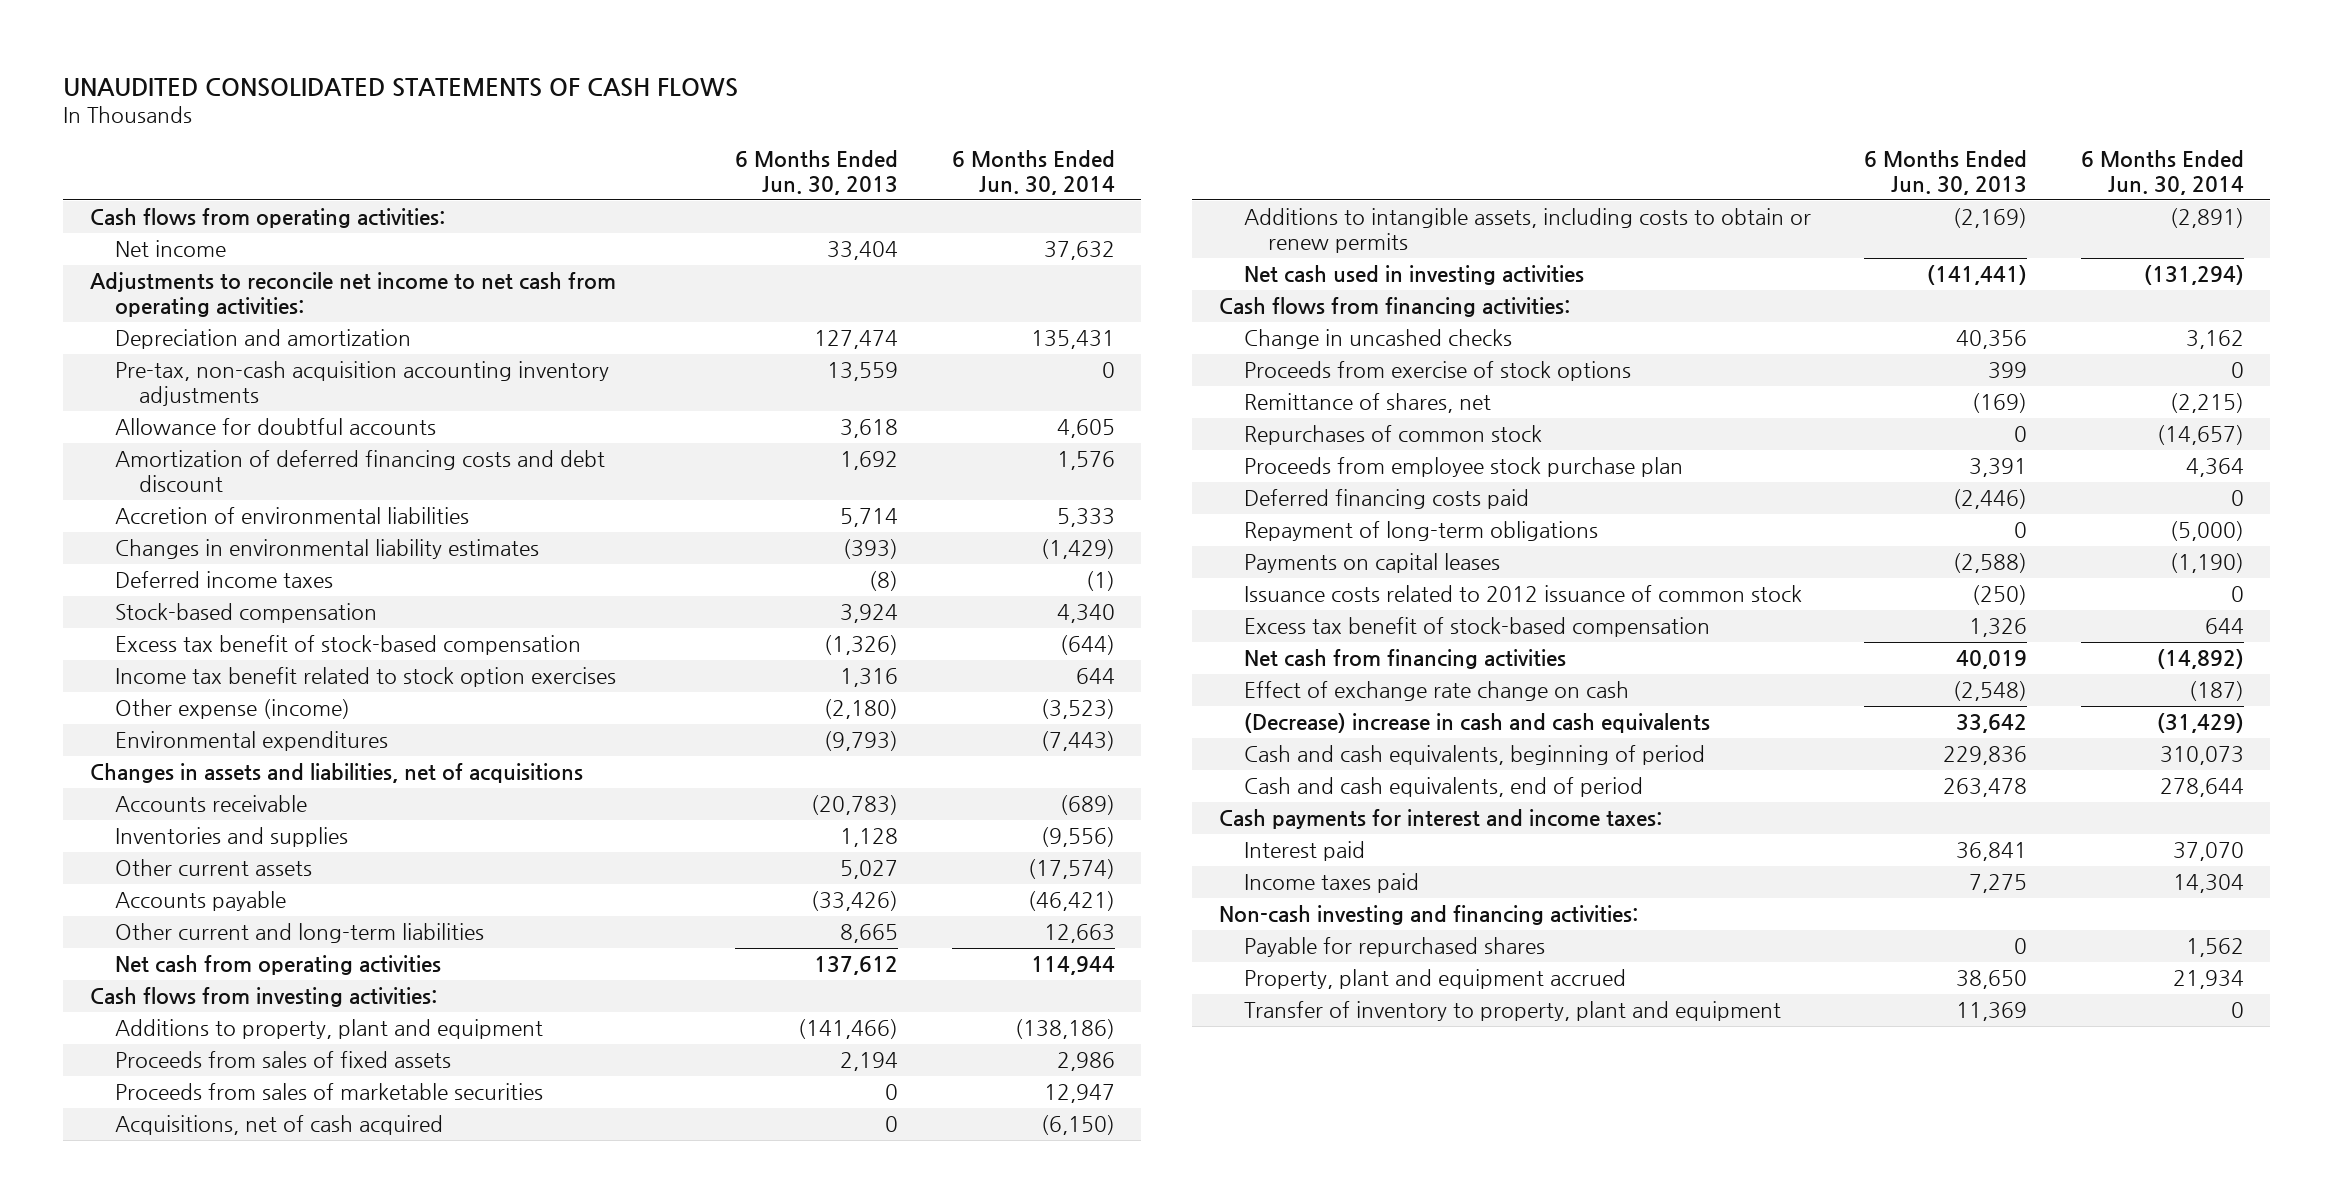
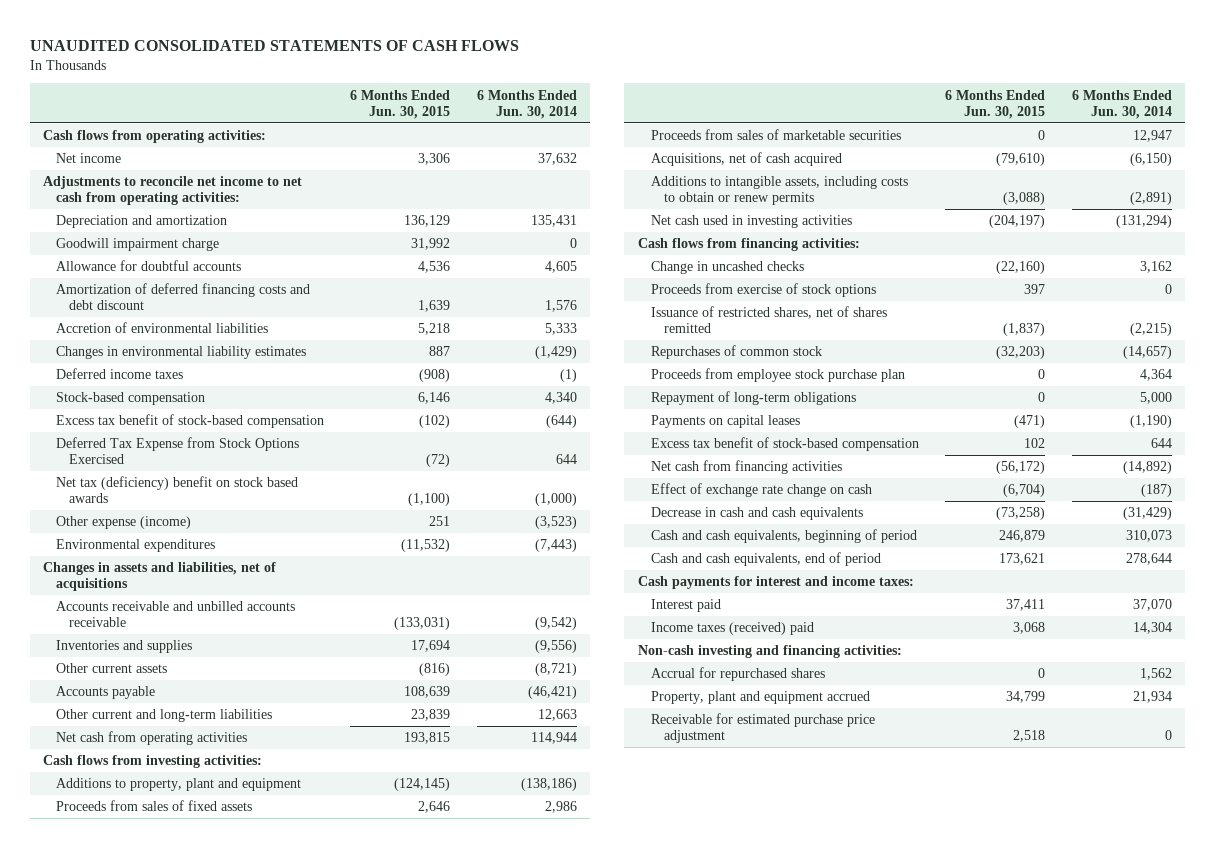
[735,149,899,195] 6 Months Ended Jun. 30, 2013 -> none
none -> [350,89,451,119] 6 Months Ended Jun. 30, 2015
[114,360,609,407] Pre-tax, non-cash acquisition accounting inventory adjustments -> none
none -> [55,238,219,252] Goodwill impairment charge
[114,666,616,687] Income tax benefit related to stock option exercises -> [55,437,299,465] Deferred Tax Expense from Stock Options Exercised
none -> [55,476,298,504] Net tax (deficiency) benefit on stock based awards
[114,794,307,812] Accounts receivable -> [55,601,295,628] Accounts receivable and unbilled accounts receivable
[1059,794,1115,815] (689) -> [534,617,577,631] (9,542)
[1027,858,1115,879] (17,574) -> [534,663,577,677] (8,721)
[1243,392,1491,413] Remittance of shares, net -> [650,306,887,334] Issuance of restricted shares, net of shares remitted
[1243,488,1529,509] Deferred financing costs paid -> none
[2169,520,2244,541] (5,000) -> [1139,392,1172,405] 5,000
[1243,584,1802,602] Issuance costs related to 2012 issuance of common stock -> none
[1243,712,1710,733] (Decrease) increase in cash and cash equivalents -> [650,507,863,521] Decrease in cash and cash equivalents
[1243,872,1419,893] Income taxes paid -> [650,622,814,636] Income taxes (received) paid
[1243,936,1545,957] Payable for repurchased shares -> [650,667,825,682] Accrual for repurchased shares
[1243,1000,1781,1021] Transfer of inventory to property, plant and equipment -> none
none -> [650,713,875,744] Receivable for estimated purchase price adjustment

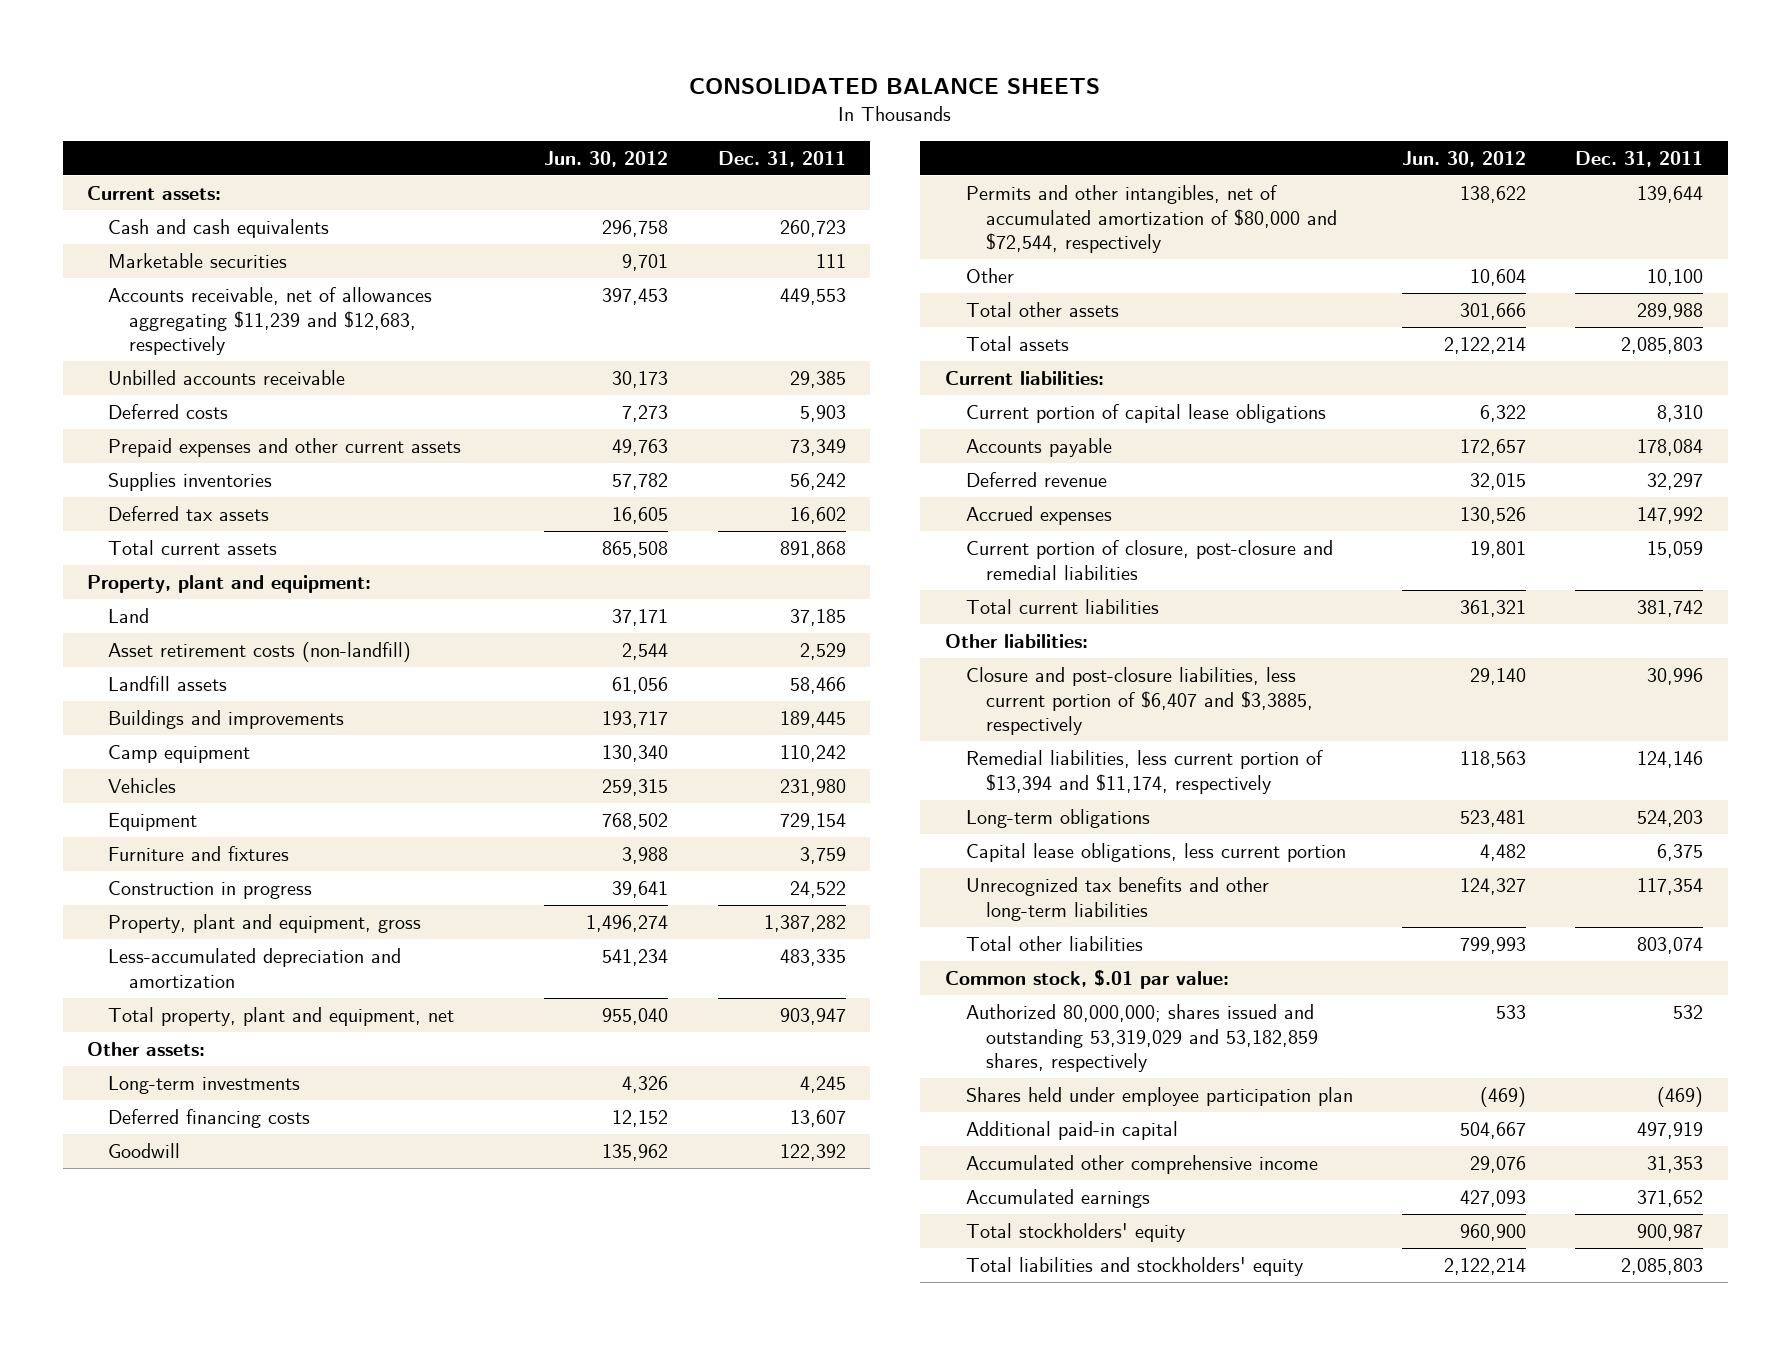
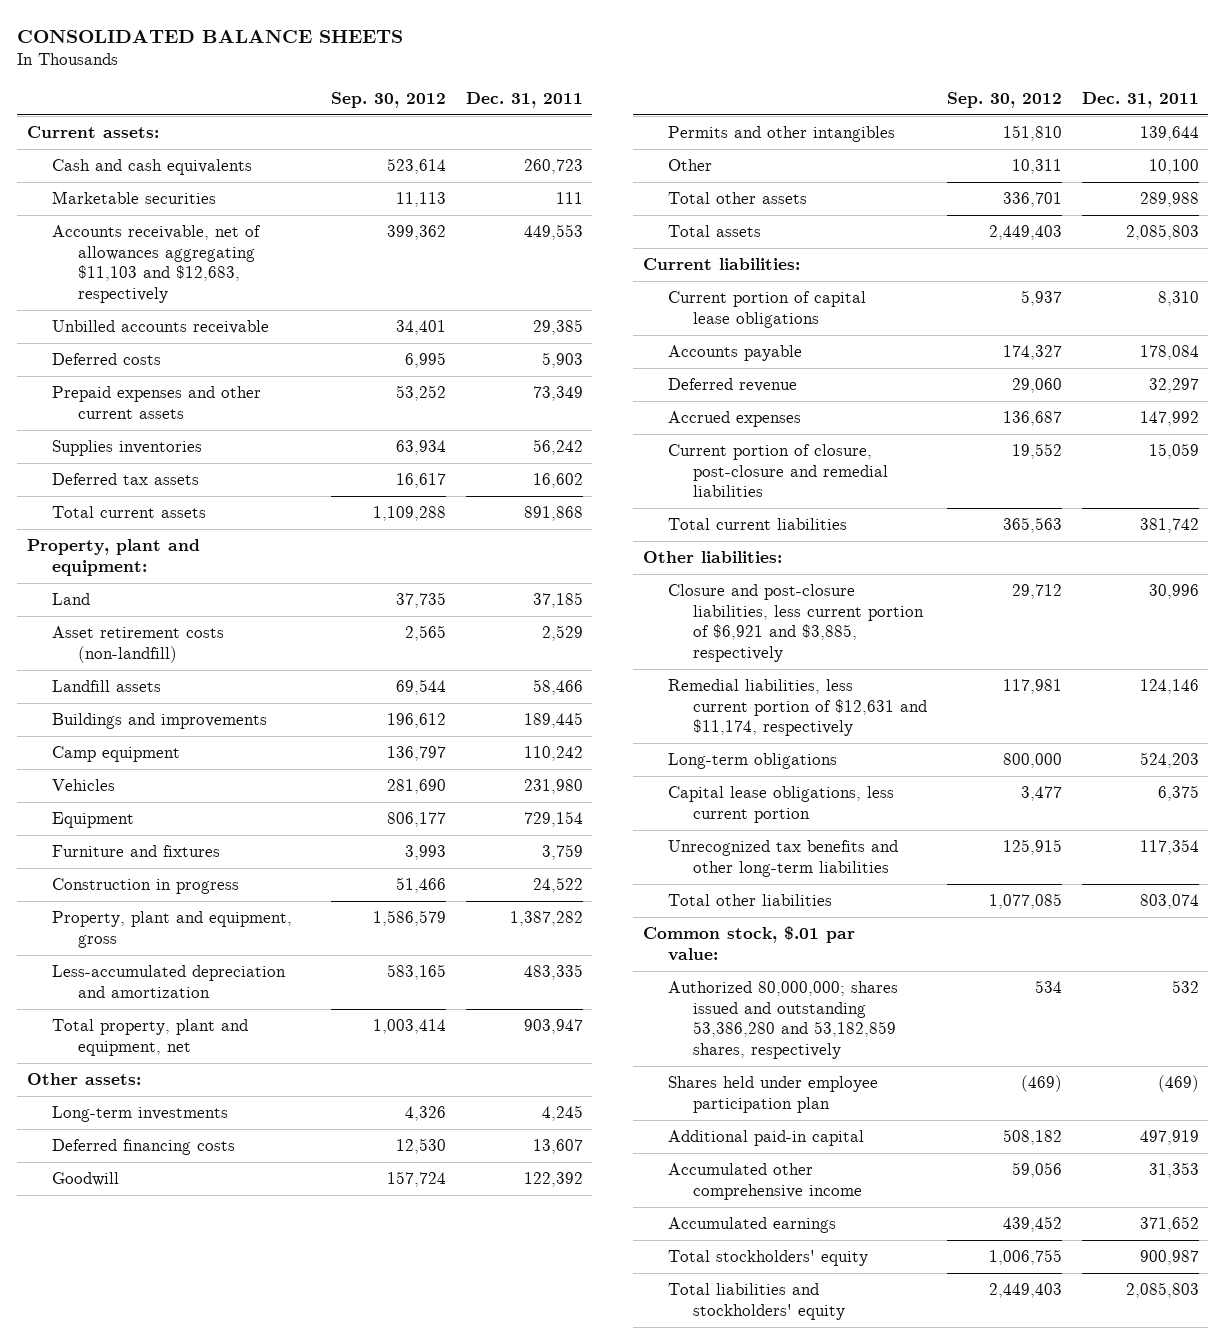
[544,150,669,167] Jun. 30, 2012 -> none
none -> [331,91,447,108] Sep. 30, 2012
[108,286,433,356] Accounts receivable, net of allowances aggregating $11,239 and $12,683, respectively -> [52,225,262,303] Accounts receivable, net of allowances aggregating $11,103 and $12,683, respectively
[965,184,1338,254] Permits and other intangibles, net of accumulated amortization of $80,000 and $72,544, respectively -> [668,126,896,143] Permits and other intangibles
[965,666,1314,736] Closure and post-closure liabilities, less current portion of $6,407 and $3,3885, respectively -> [668,584,925,662] Closure and post-closure liabilities, less current portion of $6,921 and $3,885, respectively
[965,749,1323,794] Remedial liabilities, less current portion of $13,394 and $11,174, respectively -> [668,679,928,737] Remedial liabilities, less current portion of $12,631 and $11,174, respectively
[965,1003,1319,1073] Authorized 80,000,000; shares issued and outstanding 53,319,029 and 53,182,859 shares, respectively -> [668,981,899,1059] Authorized 80,000,000; shares issued and outstanding 53,386,280 and 53,182,859 shares, respectively

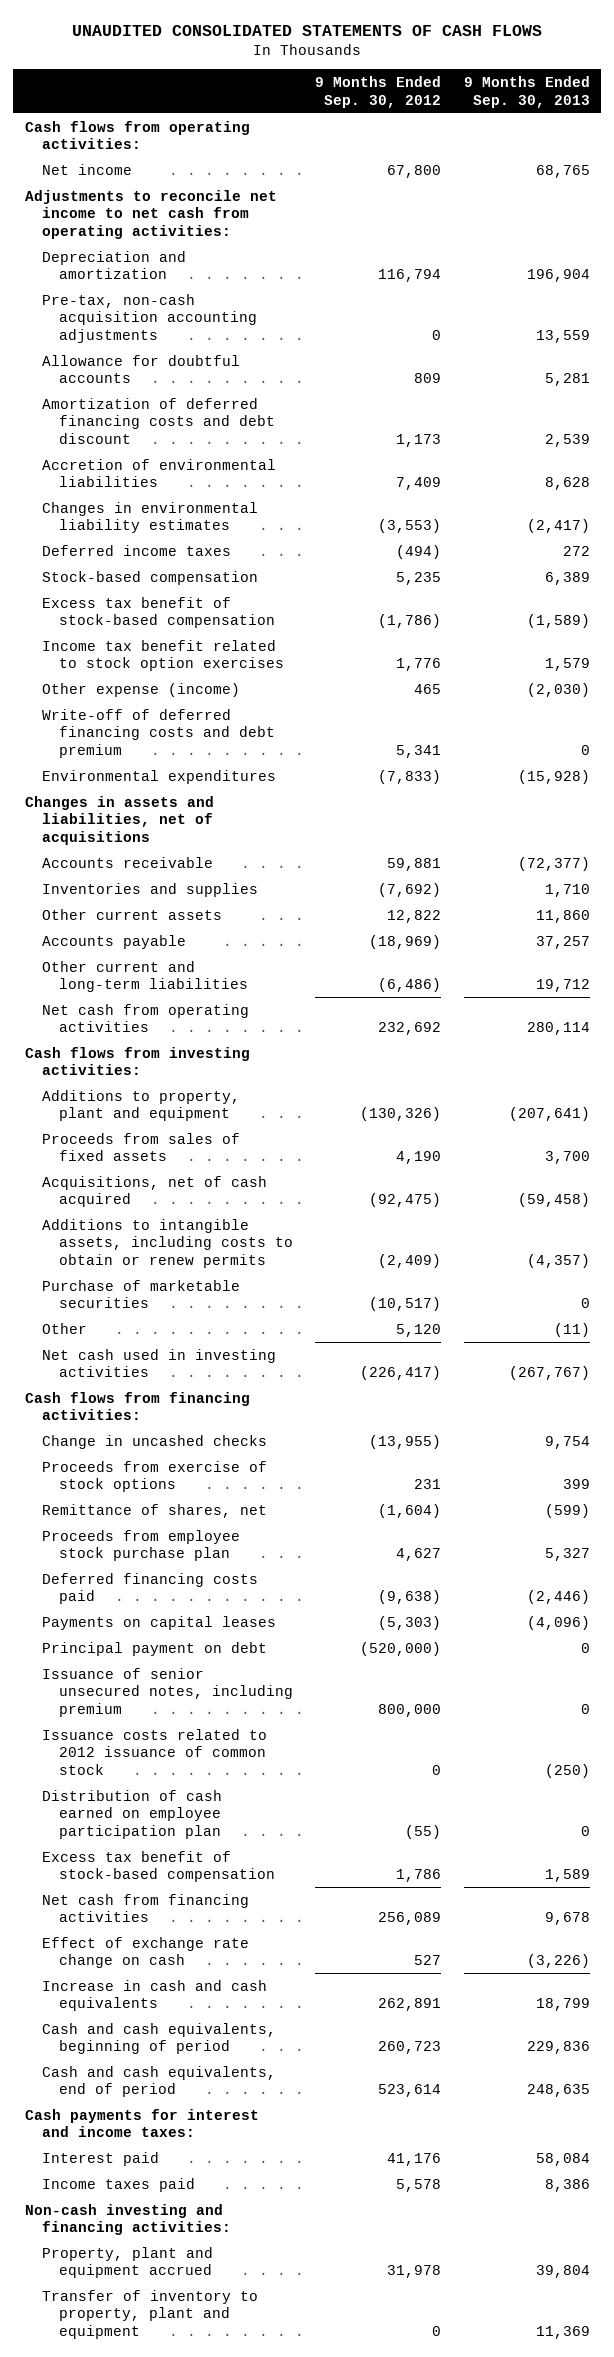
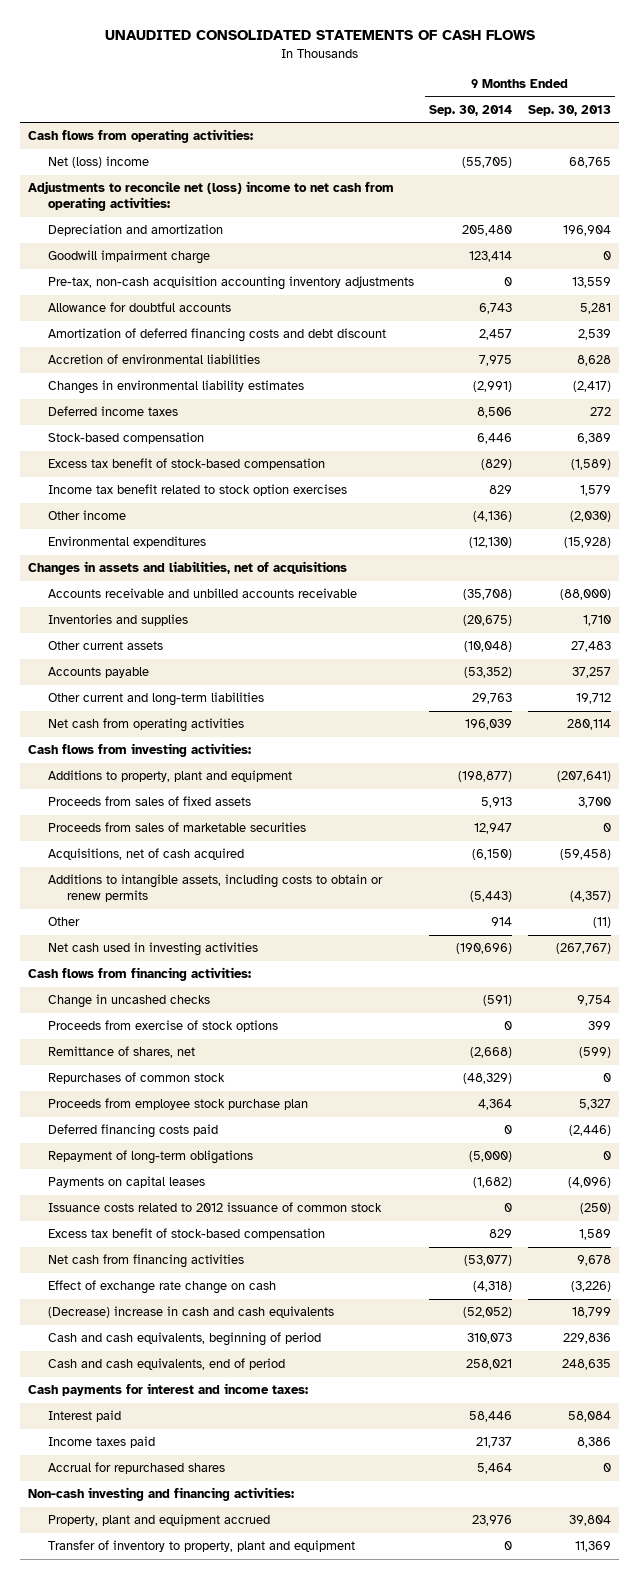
[315,75,442,108] 9 Months Ended Sep. 30, 2012 -> none
none -> [429,105,513,117] Sep. 30, 2014
[41,163,132,175] Net income -> [47,156,149,169] Net (loss) income
[24,189,277,239] Adjustments to reconcile net income to net cash from operating activities: -> [27,181,394,212] Adjustments to reconcile net (loss) income to net cash from operating activities:
none -> [47,250,210,265] Goodwill impairment charge
[41,293,257,343] Pre-tax, non-cash acquisition accounting adjustments -> [47,276,414,291] Pre-tax, non-cash acquisition accounting inventory adjustments
[41,708,275,758] Write-off of deferred financing costs and debt premium -> none
[41,682,240,697] Other expense (income) -> [47,510,126,521] Other income
[41,856,213,868] Accounts receivable -> [47,588,357,599] Accounts receivable and unbilled accounts receivable
[517,856,590,871] (72,377) -> [560,589,612,601] (88,000)
[535,909,590,923] 11,860 -> [571,641,612,653] 27,483
none -> [47,822,306,833] Proceeds from sales of marketable securities
[41,1279,240,1309] Purchase of marketable securities -> none
none -> [47,1072,225,1085] Repurchases of common stock
none -> [47,1150,253,1165] Repayment of long-term obligations
[41,1641,267,1656] Principal payment on debt -> none
[41,1667,293,1717] Issuance of senior unsecured notes, including premium -> none
[41,1789,222,1839] Distribution of cash earned on employee participation plan -> none
[41,1979,267,2012] Increase in cash and cash equivalents -> [47,1306,334,1319] (Decrease) increase in cash and cash equivalents
none -> [47,1462,225,1475] Accrual for repurchased shares

